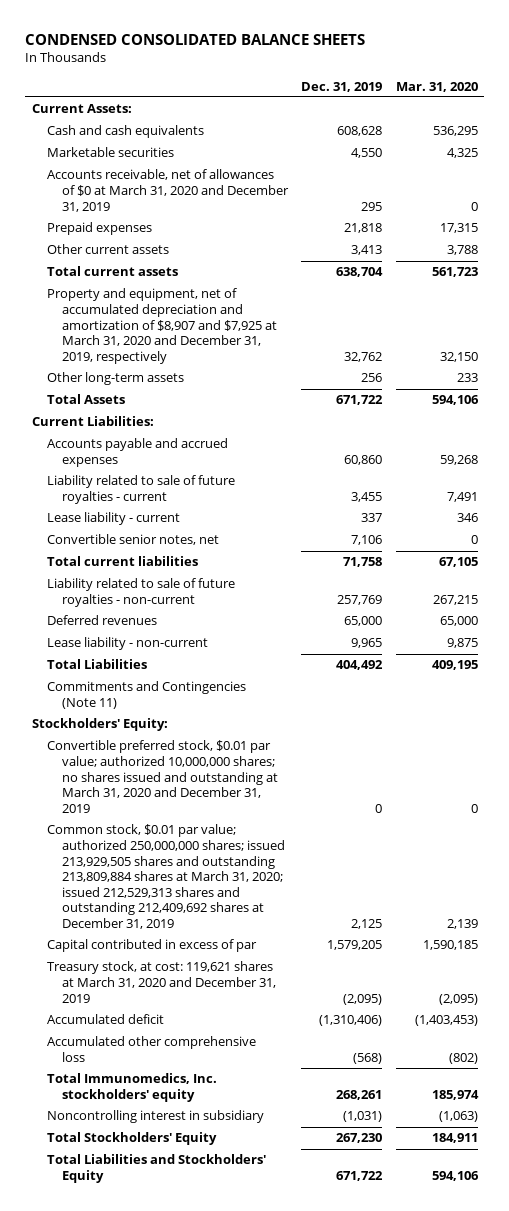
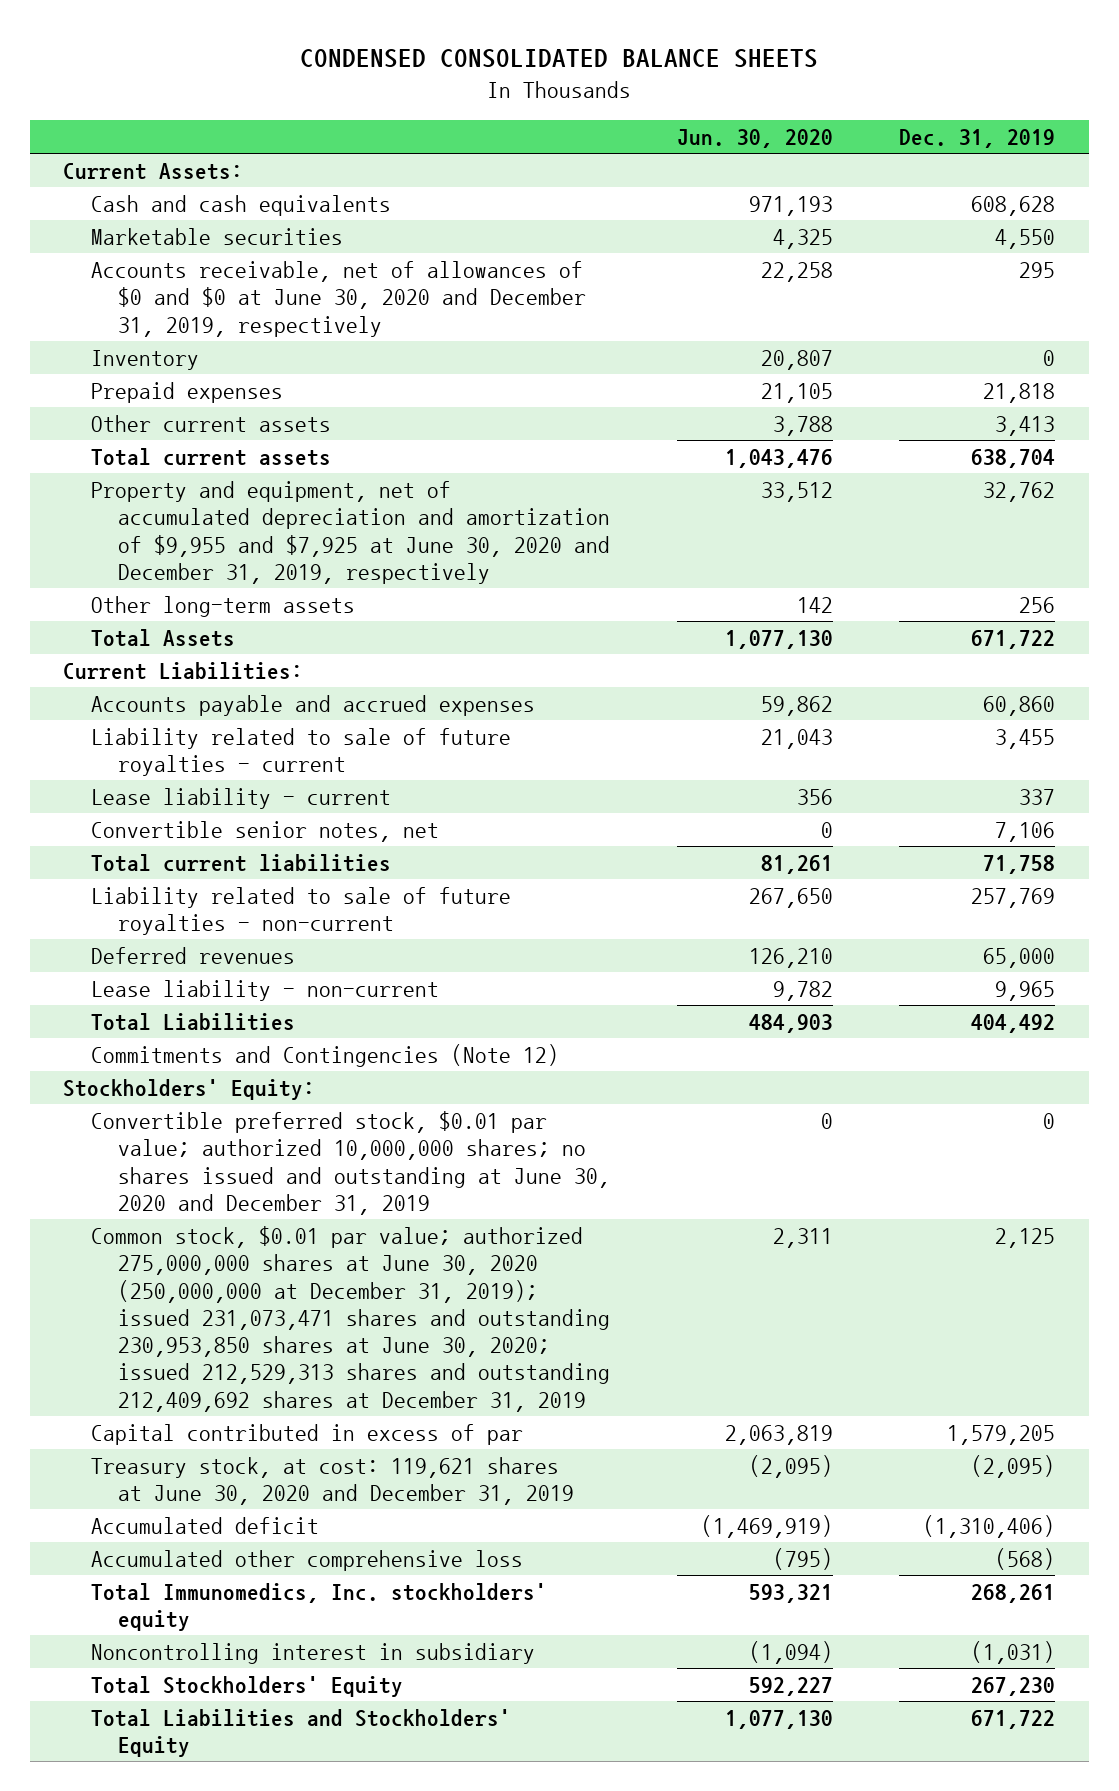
[395,81,478,92] Mar. 31, 2020 -> none
none -> [676,128,833,148] Jun. 30, 2020
[46,169,290,212] Accounts receivable, net of allowances of $0 at March 31, 2020 and December 31, 2019 -> [90,260,586,337] Accounts receivable, net of allowances of $0 and $0 at June 30, 2020 and December 31, 2019, respectively
none -> [90,349,199,370] Inventory
[46,288,278,364] Property and equipment, net of accumulated depreciation and amortization of $8,907 and $7,925 at March 31, 2020 and December 31, 2019, respectively -> [90,480,610,584] Property and equipment, net of accumulated depreciation and amortization of $9,955 and $7,925 at June 30, 2020 and December 31, 2019, respectively
[46,681,246,710] Commitments and Contingencies (Note 11) -> [90,1043,559,1067] Commitments and Contingencies (Note 12)
[46,740,279,813] Convertible preferred stock, $0.01 par value; authorized 10,000,000 shares; no shares issued and outstanding at March 31, 2020 and December 31, 2019 -> [90,1110,610,1215] Convertible preferred stock, $0.01 par value; authorized 10,000,000 shares; no shares issued and outstanding at June 30, 2020 and December 31, 2019
[46,824,286,929] Common stock, $0.01 par value; authorized 250,000,000 shares; issued 213,929,505 shares and outstanding 213,809,884 shares at March 31, 2020; issued 212,529,313 shares and outstanding 212,409,692 shares at December 31, 2019 -> [90,1225,610,1412] Common stock, $0.01 par value; authorized 275,000,000 shares at June 30, 2020 (250,000,000 at December 31, 2019); issued 231,073,471 shares and outstanding 230,953,850 shares at June 30, 2020; issued 212,529,313 shares and outstanding 212,409,692 shares at December 31, 2019
[46,961,277,1003] Treasury stock, at cost: 119,621 shares at March 31, 2020 and December 31, 2019 -> [90,1456,574,1506] Treasury stock, at cost: 119,621 shares at June 30, 2020 and December 31, 2019

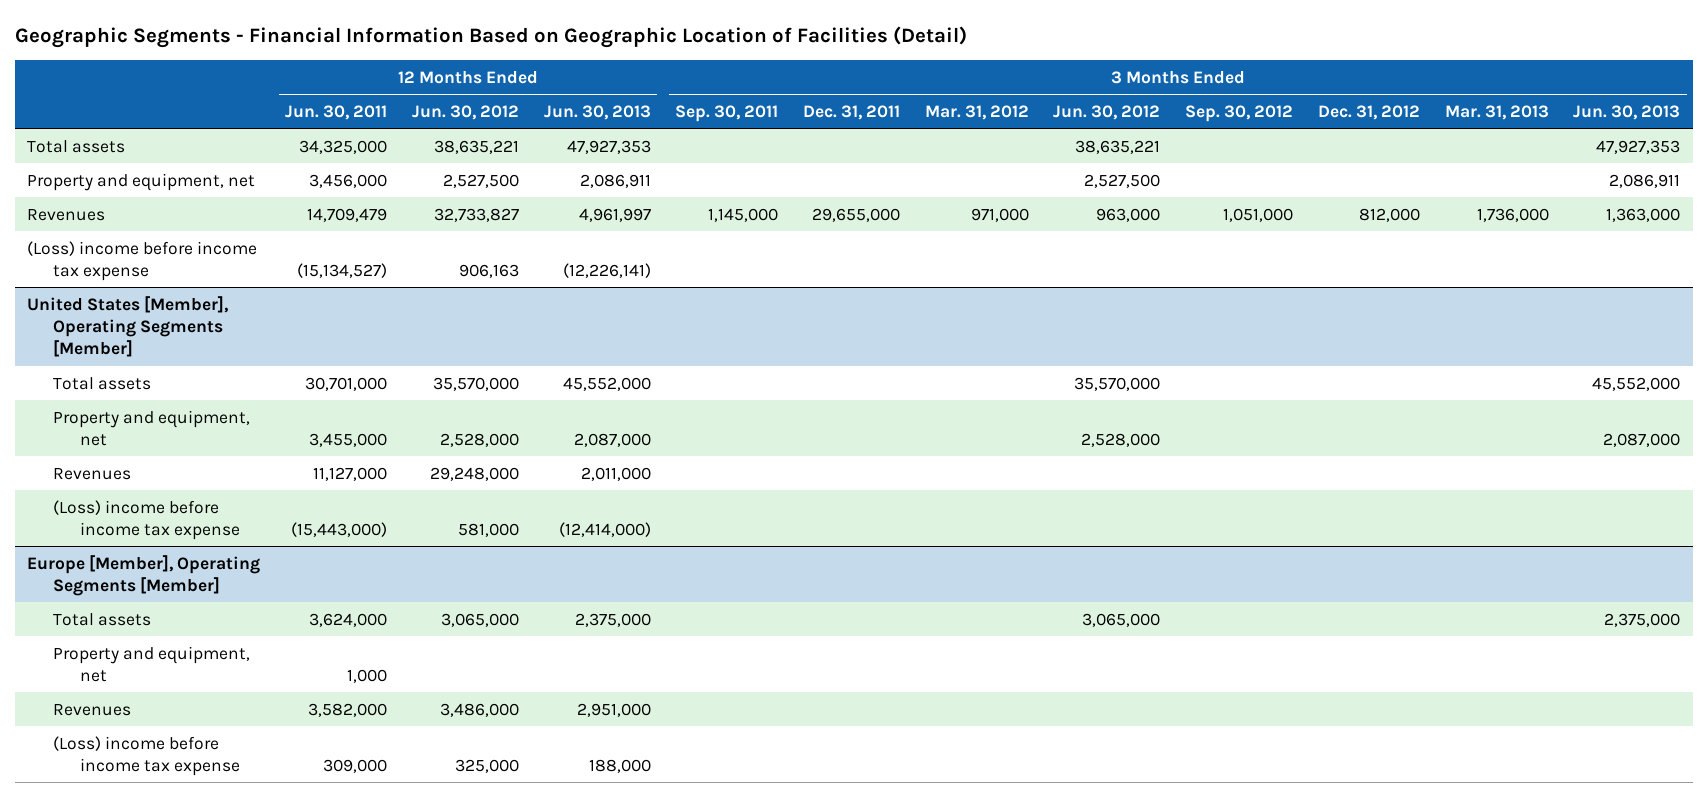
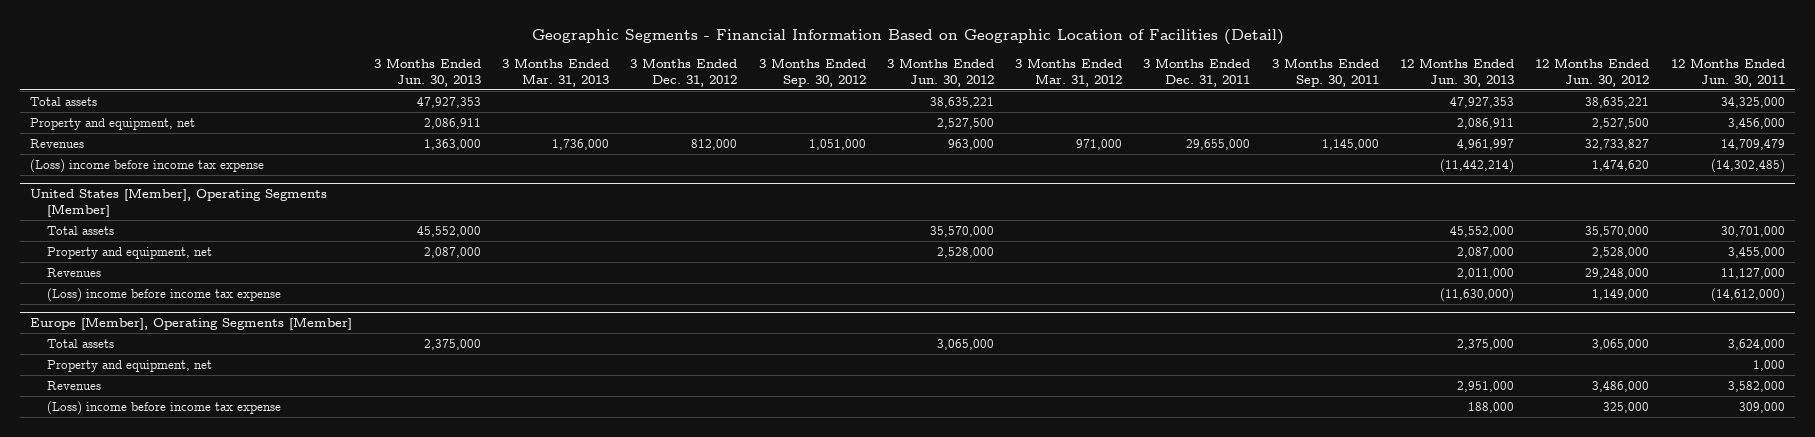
[297,262,388,278] (15,134,527) -> [1710,158,1785,173] (14,302,485)
[458,263,519,278] 906,163 -> [1592,159,1650,171] 1,474,620
[562,262,651,278] (12,226,141) -> [1440,158,1515,173] (11,442,214)
[291,521,388,537] (15,443,000) -> [1710,287,1785,302] (14,612,000)
[457,522,519,537] 581,000 -> [1592,288,1650,300] 1,149,000
[558,521,651,537] (12,414,000) -> [1440,287,1515,302] (11,630,000)

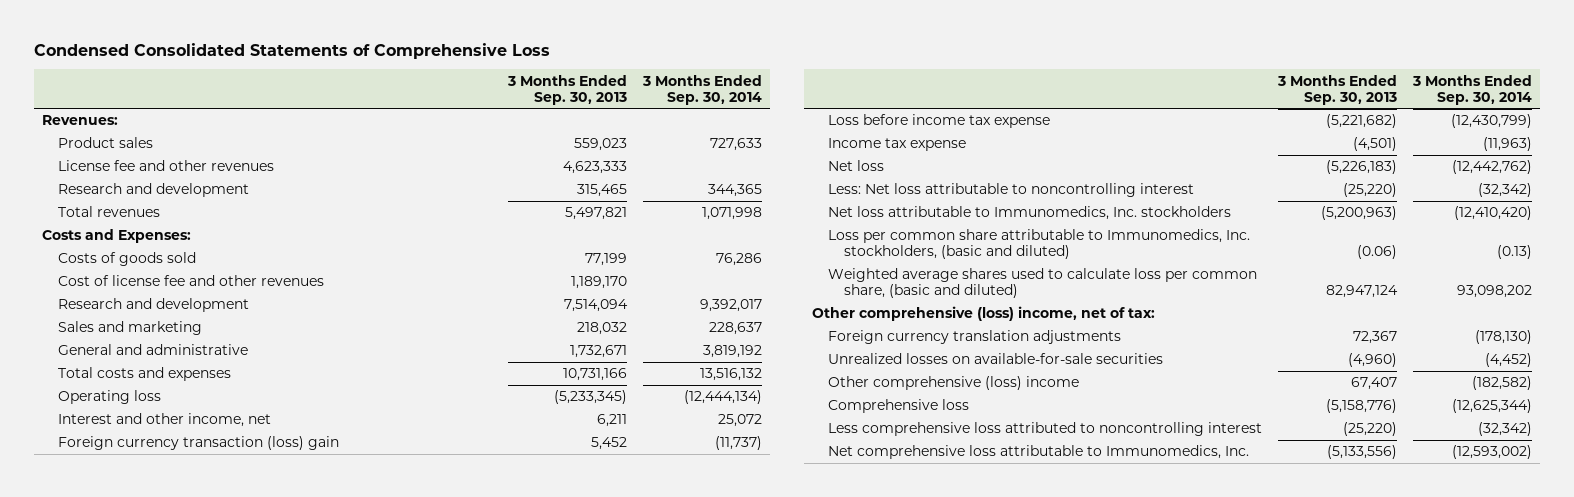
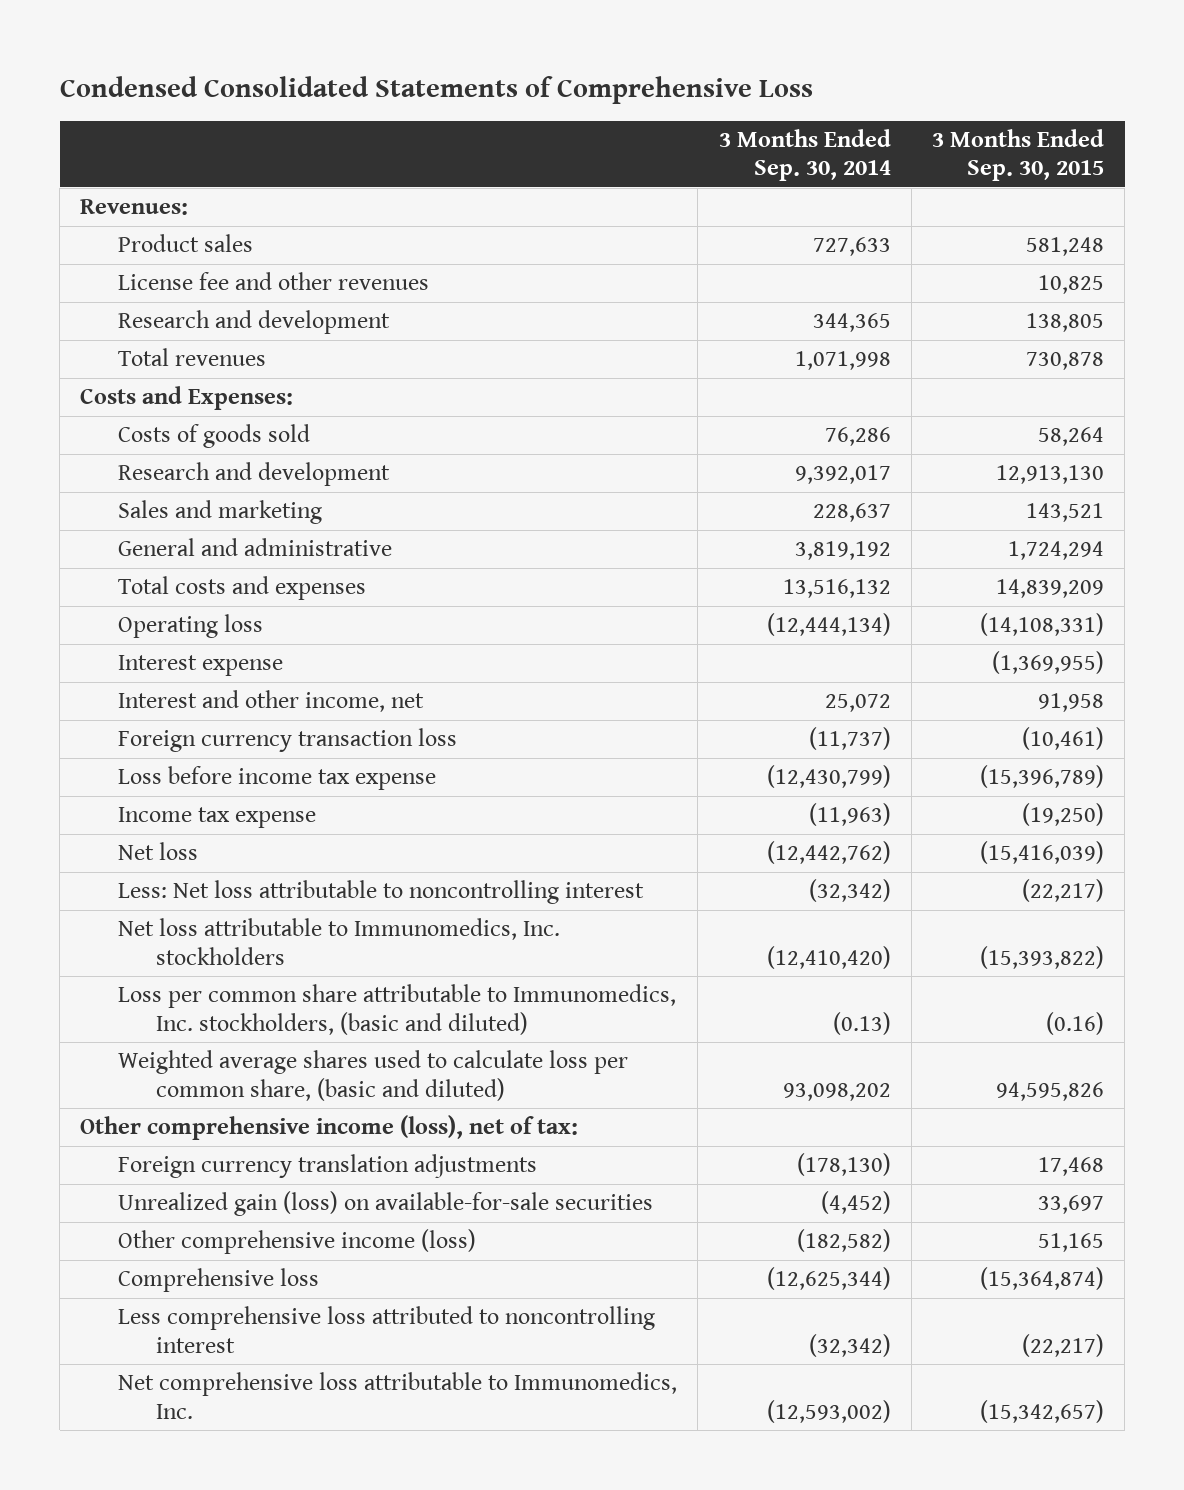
[506,74,627,105] 3 Months Ended Sep. 30, 2013 -> none
none -> [931,129,1104,182] 3 Months Ended Sep. 30, 2015
[57,275,324,287] Cost of license fee and other revenues -> none
none -> [118,655,284,677] Interest expense
[57,436,339,451] Foreign currency transaction (loss) gain -> [118,728,458,753] Foreign currency transaction loss
[812,306,1156,322] Other comprehensive (loss) income, net of tax: -> [80,1115,579,1141] Other comprehensive income (loss), net of tax:
[828,353,1164,365] Unrealized losses on available-for-sale securities -> [118,1191,654,1217] Unrealized gain (loss) on available-for-sale securities
[828,376,1080,391] Other comprehensive (loss) income -> [118,1229,477,1255] Other comprehensive income (loss)

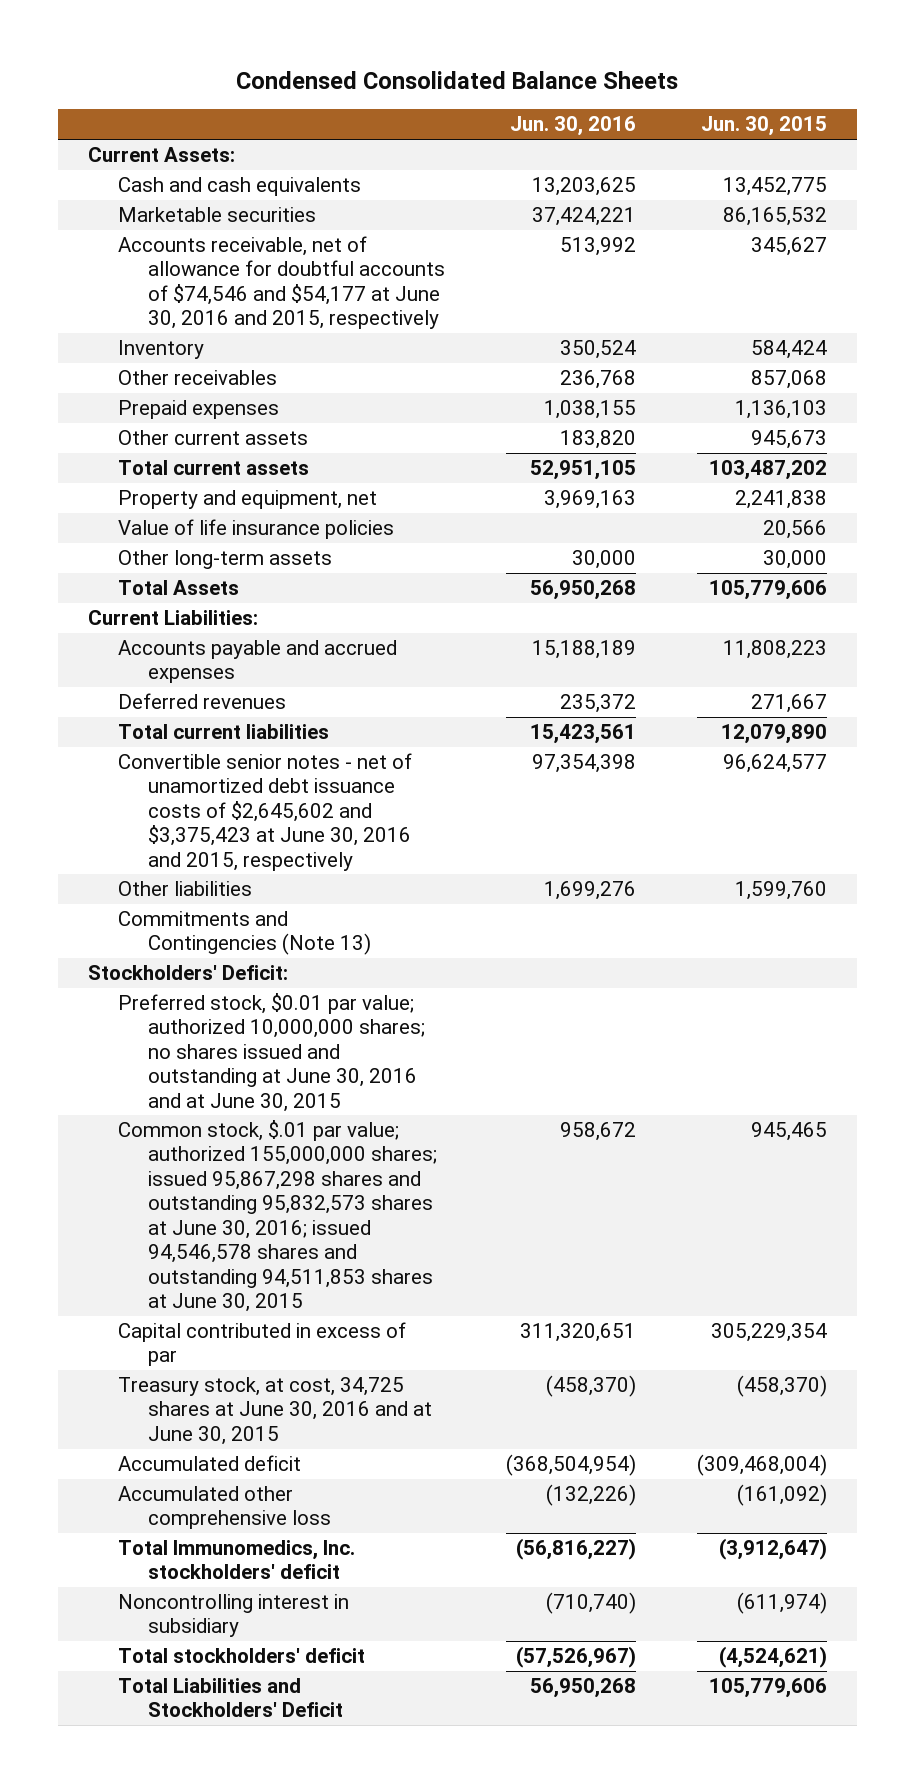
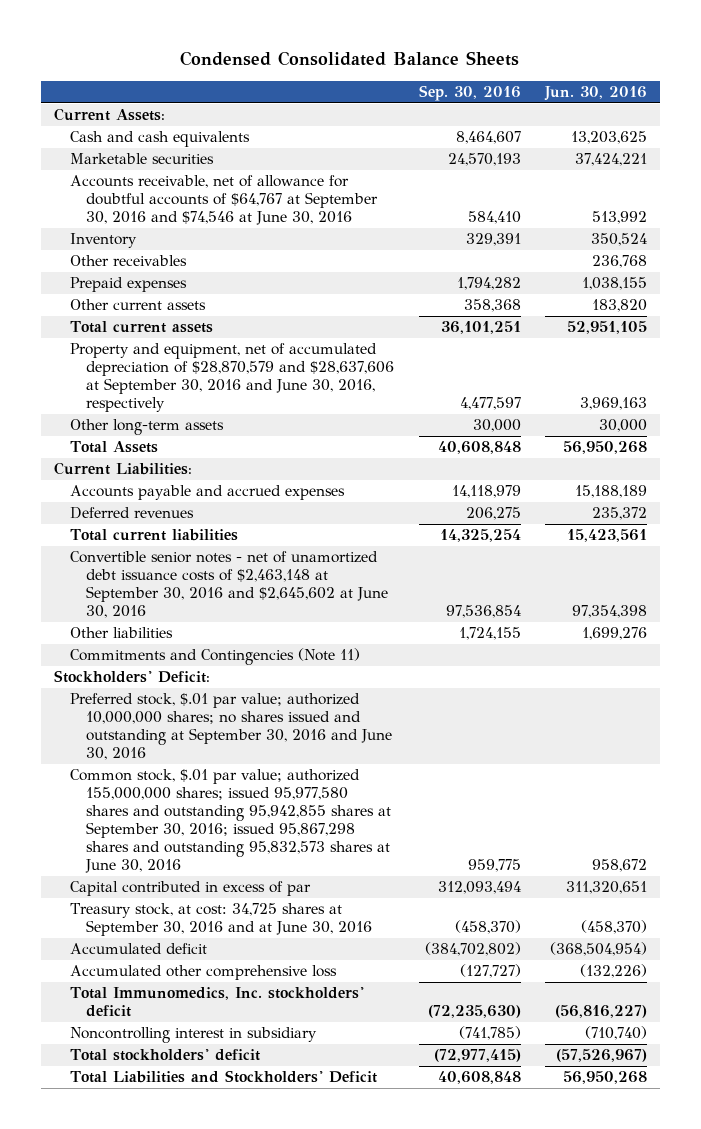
[700,116,827,137] Jun. 30, 2015 -> none
none -> [418,85,521,102] Sep. 30, 2016
[117,236,445,330] Accounts receivable, net of allowance for doubtful accounts of $74,546 and $54,177 at June 30, 2016 and 2015, respectively -> [69,175,378,226] Accounts receivable, net of allowance for doubtful accounts of $64,767 at September 30, 2016 and $74,546 at June 30, 2016
[117,519,394,540] Value of life insurance policies -> none
[117,490,377,510] Property and equipment, net -> [69,343,394,413] Property and equipment, net of accumulated depreciation of $28,870,579 and $28,637,606 at September 30, 2016 and June 30, 2016, respectively
[117,753,412,871] Convertible senior notes - net of unamortized debt issuance costs of $2,645,602 and $3,375,423 at June 30, 2016 and 2015, respectively -> [69,551,388,619] Convertible senior notes - net of unamortized debt issuance costs of $2,463,148 at September 30, 2016 and $2,645,602 at June 30, 2016
[117,911,371,956] Commitments and Contingencies (Note 13) -> [69,648,360,666] Commitments and Contingencies (Note 11)
[117,993,425,1112] Preferred stock, $0.01 par value; authorized 10,000,000 shares; no shares issued and outstanding at June 30, 2016 and at June 30, 2015 -> [69,693,392,761] Preferred stock, $.01 par value; authorized 10,000,000 shares; no shares issued and outstanding at September 30, 2016 and June 30, 2016
[117,1120,437,1312] Common stock, $.01 par value; authorized 155,000,000 shares; issued 95,867,298 shares and outstanding 95,832,573 shares at June 30, 2016; issued 94,546,578 shares and outstanding 94,511,853 shares at June 30, 2015 -> [69,769,391,874] Common stock, $.01 par value; authorized 155,000,000 shares; issued 95,977,580 shares and outstanding 95,942,855 shares at September 30, 2016; issued 95,867,298 shares and outstanding 95,832,573 shares at June 30, 2016
[117,1377,432,1445] Treasury stock, at cost, 34,725 shares at June 30, 2016 and at June 30, 2015 -> [69,903,372,937] Treasury stock, at cost: 34,725 shares at September 30, 2016 and at June 30, 2016

